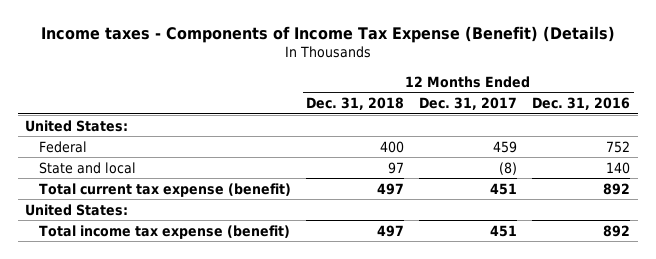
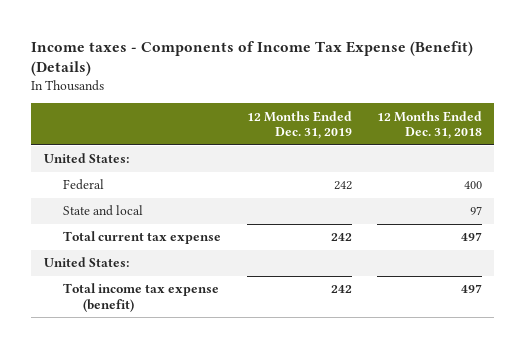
[419,97,518,111] Dec. 31, 2017 -> none
[532,97,631,111] Dec. 31, 2016 -> none
none -> [246,110,352,140] 12 Months Ended Dec. 31, 2019
[39,182,292,197] Total current tax expense (benefit) -> [63,231,222,245] Total current tax expense

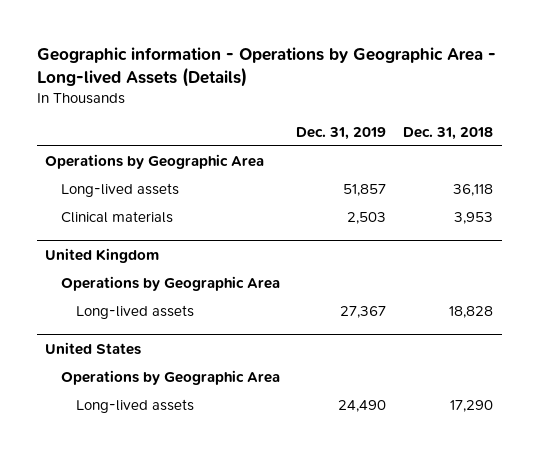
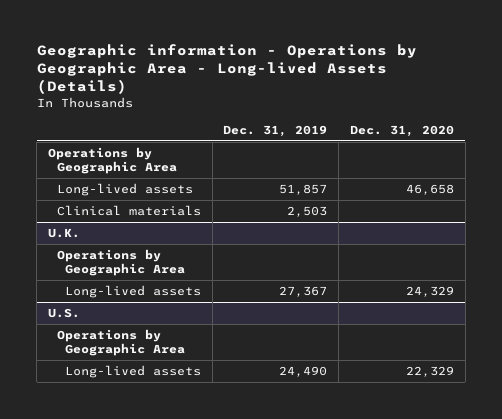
[403,126,494,140] Dec. 31, 2018 -> none
none -> [350,124,455,137] Dec. 31, 2020
[45,247,160,263] United Kingdom -> [48,228,81,239] U.K.
[45,341,142,355] United States -> [48,308,81,319] U.S.

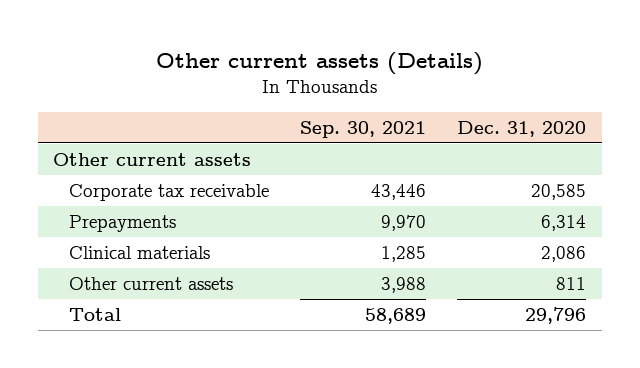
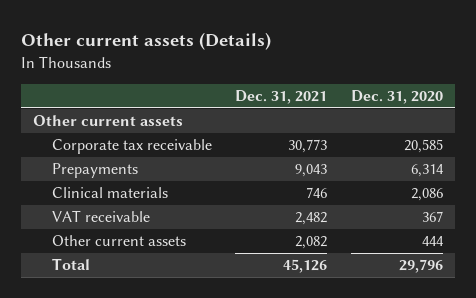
[300,121,427,139] Sep. 30, 2021 -> none
none -> [235,89,328,104] Dec. 31, 2021
none -> [51,210,150,223] VAT receivable
[556,276,587,290] 811 -> [422,236,445,247] 444

